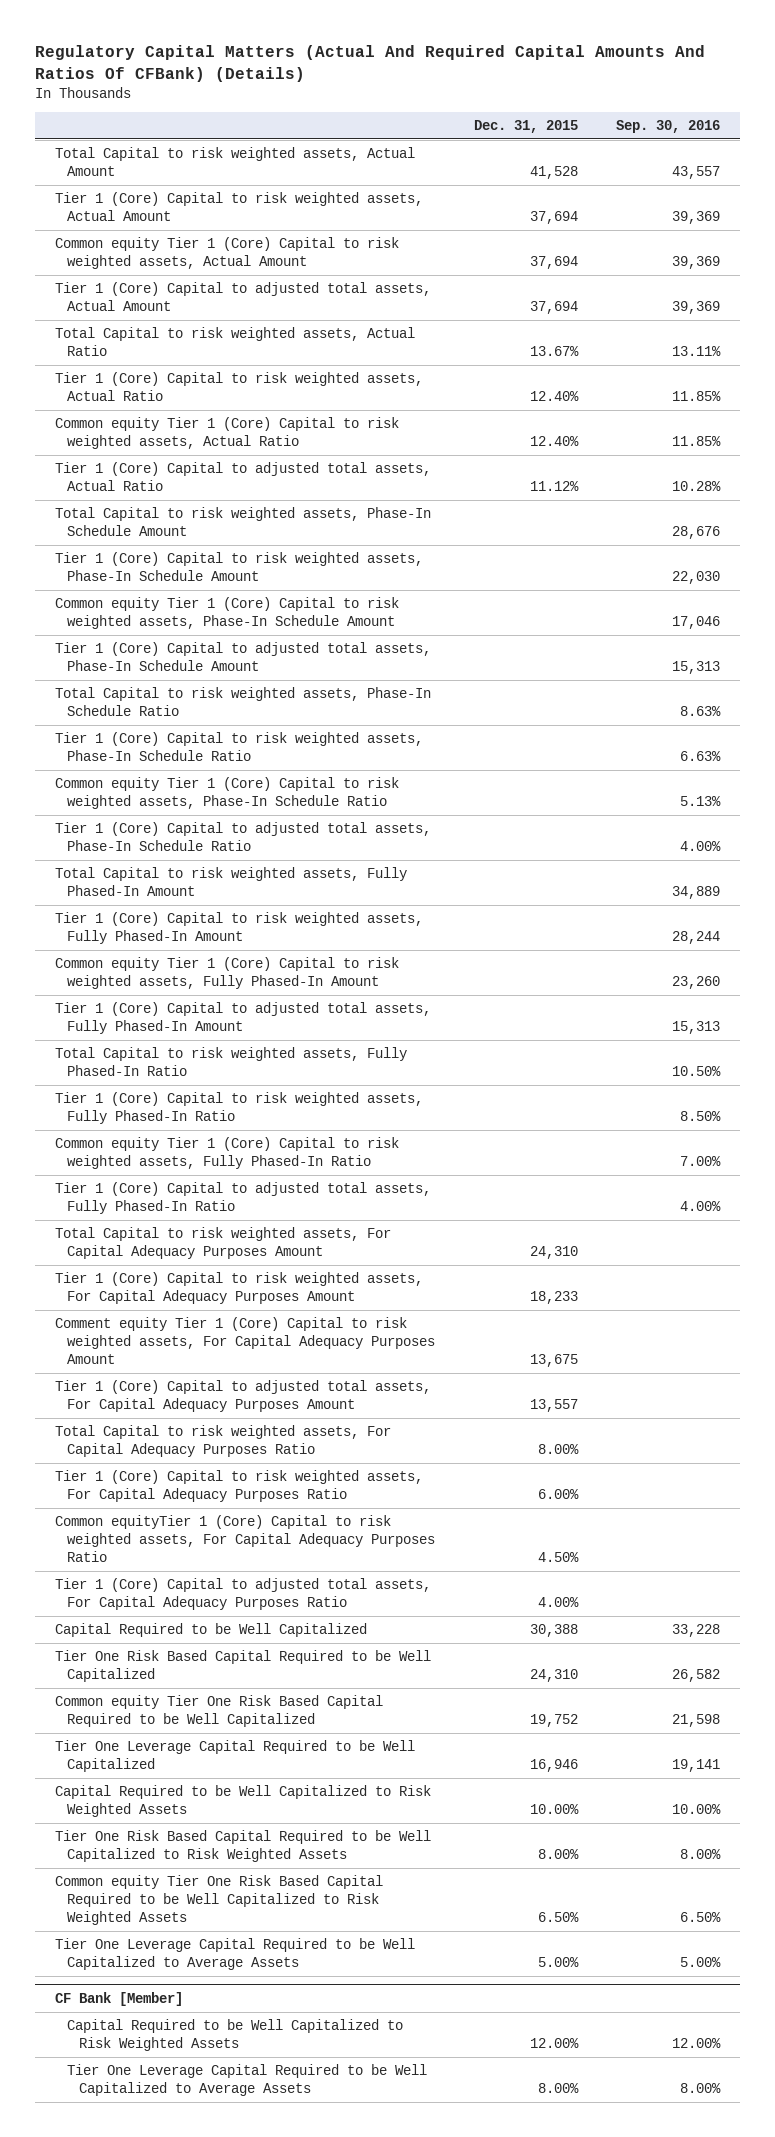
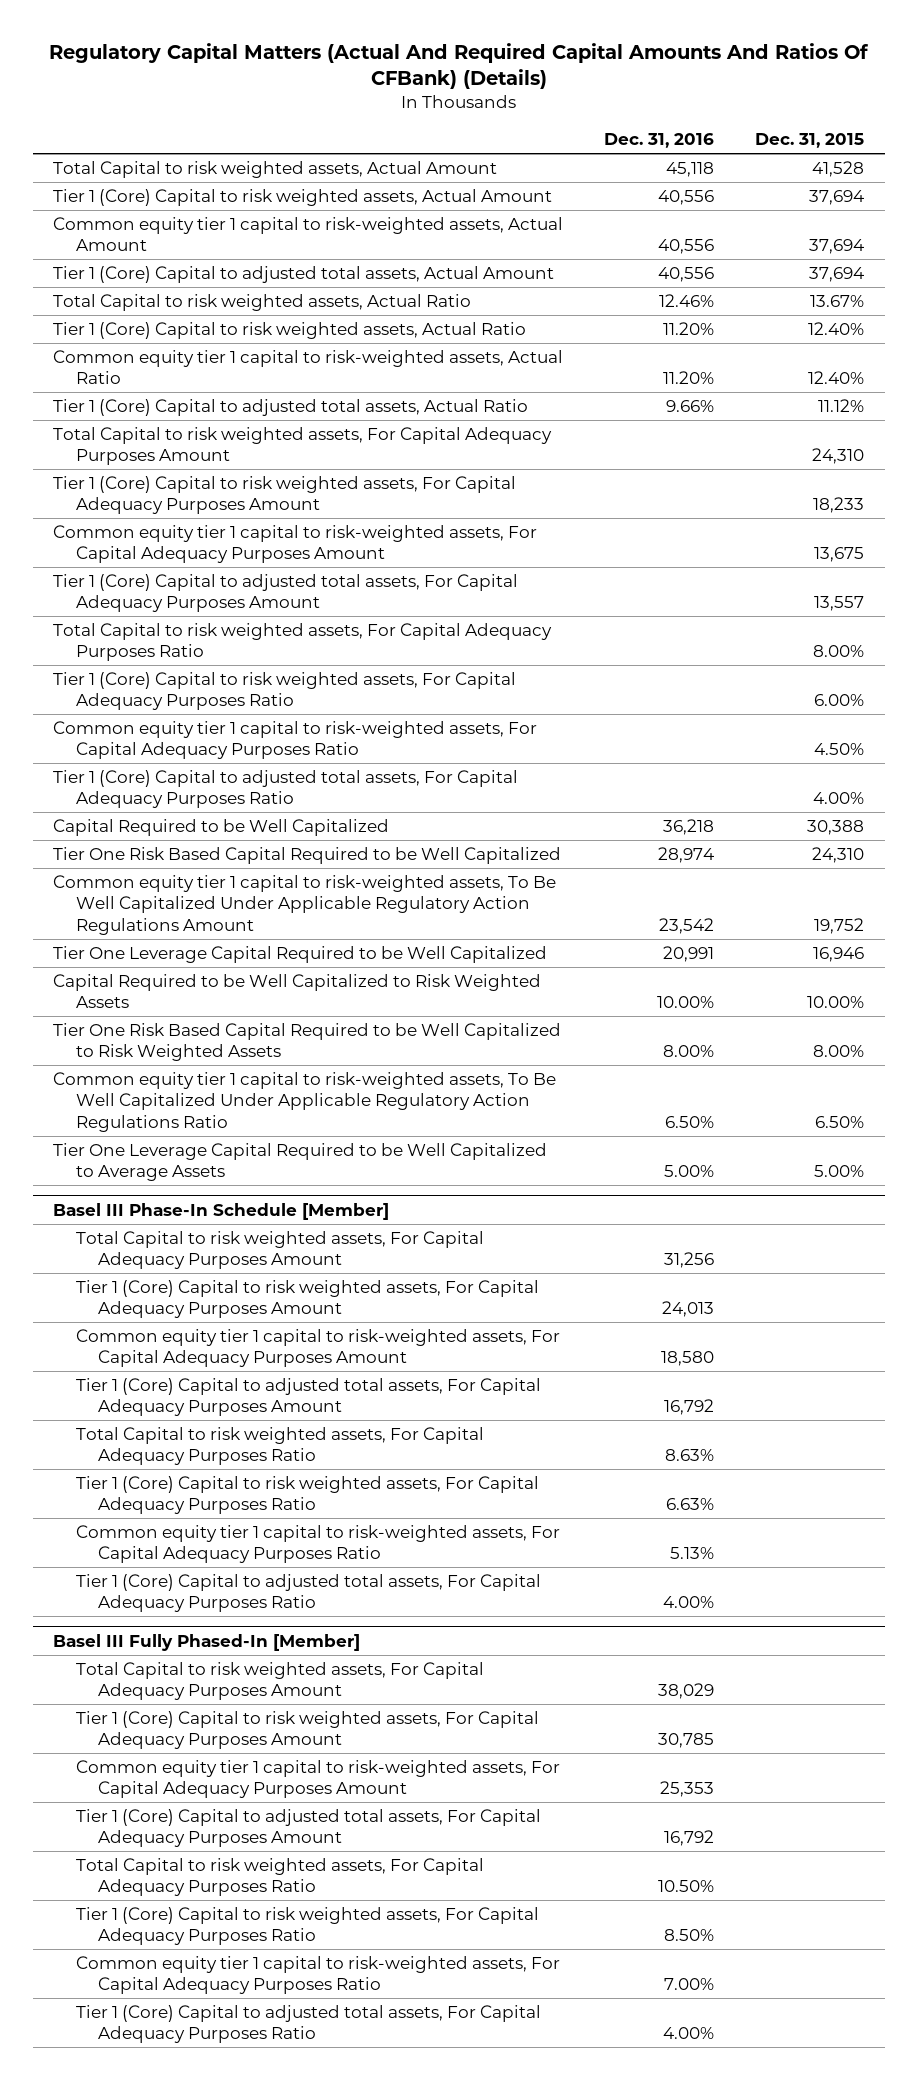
[616,119,721,133] Sep. 30, 2016 -> none
none -> [604,133,715,149] Dec. 31, 2016
[54,237,399,269] Common equity Tier 1 (Core) Capital to risk weighted assets, Actual Amount -> [53,216,564,252] Common equity tier 1 capital to risk-weighted assets, Actual Amount
[54,417,399,449] Common equity Tier 1 (Core) Capital to risk weighted assets, Actual Ratio -> [53,349,564,385] Common equity tier 1 capital to risk-weighted assets, Actual Ratio
[54,507,431,536] Total Capital to risk weighted assets, Phase-In Schedule Amount -> none
[54,552,423,581] Tier 1 (Core) Capital to risk weighted assets, Phase-In Schedule Amount -> none
[54,597,399,629] Common equity Tier 1 (Core) Capital to risk weighted assets, Phase-In Schedule Amount -> none
[54,642,431,671] Tier 1 (Core) Capital to adjusted total assets, Phase-In Schedule Amount -> none
[54,687,431,716] Total Capital to risk weighted assets, Phase-In Schedule Ratio -> none
[54,732,423,761] Tier 1 (Core) Capital to risk weighted assets, Phase-In Schedule Ratio -> none
[54,777,399,809] Common equity Tier 1 (Core) Capital to risk weighted assets, Phase-In Schedule Ratio -> none
[54,822,431,851] Tier 1 (Core) Capital to adjusted total assets, Phase-In Schedule Ratio -> none
[54,867,407,896] Total Capital to risk weighted assets, Fully Phased-In Amount -> none
[54,912,423,944] Tier 1 (Core) Capital to risk weighted assets, Fully Phased-In Amount -> none
[54,957,399,989] Common equity Tier 1 (Core) Capital to risk weighted assets, Fully Phased-In Amount -> none
[54,1002,431,1034] Tier 1 (Core) Capital to adjusted total assets, Fully Phased-In Amount -> none
[54,1047,407,1076] Total Capital to risk weighted assets, Fully Phased-In Ratio -> none
[54,1092,423,1124] Tier 1 (Core) Capital to risk weighted assets, Fully Phased-In Ratio -> none
[54,1137,399,1169] Common equity Tier 1 (Core) Capital to risk weighted assets, Fully Phased-In Ratio -> none
[54,1182,431,1214] Tier 1 (Core) Capital to adjusted total assets, Fully Phased-In Ratio -> none
[54,1317,435,1364] Comment equity Tier 1 (Core) Capital to risk weighted assets, For Capital Adequacy Purposes Amount -> [53,524,538,564] Common equity tier 1 capital to risk-weighted assets, For Capital Adequacy Purposes Amount
[54,1515,435,1562] Common equityTier 1 (Core) Capital to risk weighted assets, For Capital Adequacy Purposes Ratio -> [53,720,538,760] Common equity tier 1 capital to risk-weighted assets, For Capital Adequacy Purposes Ratio
[54,1695,383,1727] Common equity Tier One Risk Based Capital Required to be Well Capitalized -> [53,874,557,935] Common equity tier 1 capital to risk-weighted assets, To Be Well Capitalized Under Applicable Regulatory Action Regulations Amount
[54,1875,383,1925] Common equity Tier One Risk Based Capital Required to be Well Capitalized to Risk Weighted Assets -> [53,1071,557,1132] Common equity tier 1 capital to risk-weighted assets, To Be Well Capitalized Under Applicable Regulatory Action Regulations Ratio
[54,1992,183,2007] CF Bank [Member] -> none
[66,2019,403,2051] Capital Required to be Well Capitalized to Risk Weighted Assets -> none
[66,2064,427,2096] Tier One Leverage Capital Required to be Well Capitalized to Average Assets -> none
none -> [53,1202,390,1220] Basel III Phase-In Schedule [Member]
none -> [75,1230,484,1270] Total Capital to risk weighted assets, For Capital Adequacy Purposes Amount
none -> [75,1279,539,1319] Tier 1 (Core) Capital to risk weighted assets, For Capital Adequacy Purposes Amount
none -> [75,1328,560,1368] Common equity tier 1 capital to risk-weighted assets, For Capital Adequacy Purposes Amount
none -> [75,1377,541,1417] Tier 1 (Core) Capital to adjusted total assets, For Capital Adequacy Purposes Amount
none -> [75,1426,484,1466] Total Capital to risk weighted assets, For Capital Adequacy Purposes Ratio
none -> [75,1475,539,1515] Tier 1 (Core) Capital to risk weighted assets, For Capital Adequacy Purposes Ratio
none -> [75,1524,560,1564] Common equity tier 1 capital to risk-weighted assets, For Capital Adequacy Purposes Ratio
none -> [75,1573,541,1613] Tier 1 (Core) Capital to adjusted total assets, For Capital Adequacy Purposes Ratio
none -> [53,1633,361,1651] Basel III Fully Phased-In [Member]
none -> [75,1661,484,1701] Total Capital to risk weighted assets, For Capital Adequacy Purposes Amount
none -> [75,1710,539,1750] Tier 1 (Core) Capital to risk weighted assets, For Capital Adequacy Purposes Amount
none -> [75,1759,560,1799] Common equity tier 1 capital to risk-weighted assets, For Capital Adequacy Purposes Amount
none -> [75,1808,541,1848] Tier 1 (Core) Capital to adjusted total assets, For Capital Adequacy Purposes Amount
none -> [75,1857,484,1897] Total Capital to risk weighted assets, For Capital Adequacy Purposes Ratio
none -> [75,1906,539,1946] Tier 1 (Core) Capital to risk weighted assets, For Capital Adequacy Purposes Ratio
none -> [75,1955,560,1995] Common equity tier 1 capital to risk-weighted assets, For Capital Adequacy Purposes Ratio
none -> [75,2004,541,2044] Tier 1 (Core) Capital to adjusted total assets, For Capital Adequacy Purposes Ratio

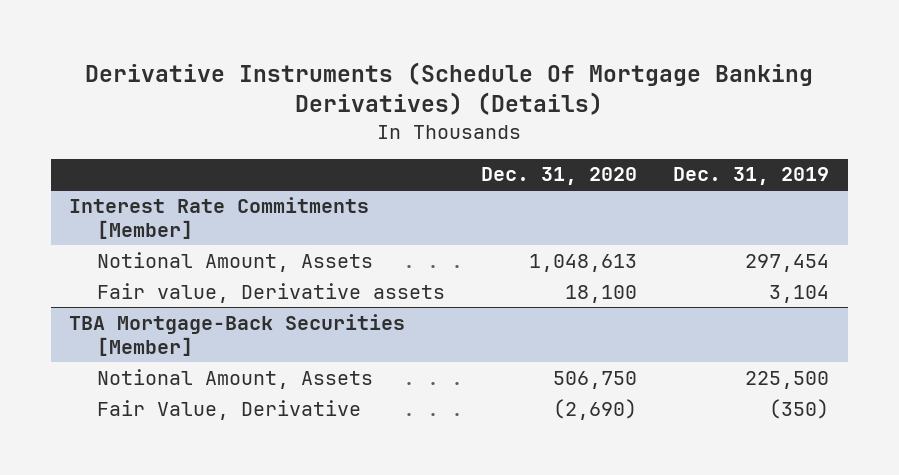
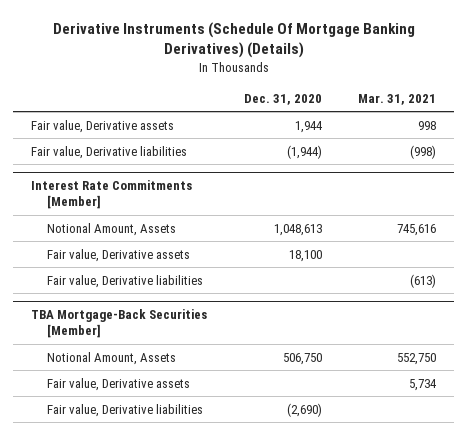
[673,167,830,186] Dec. 31, 2019 -> none
none -> [357,93,436,105] Mar. 31, 2021
none -> [31,119,175,133] Fair value, Derivative assets
none -> [31,145,188,159] Fair value, Derivative liabilities
none -> [46,274,203,288] Fair value, Derivative liabilities
none -> [46,377,190,391] Fair value, Derivative assets
[96,399,361,420] Fair Value, Derivative -> [46,403,203,417] Fair value, Derivative liabilities

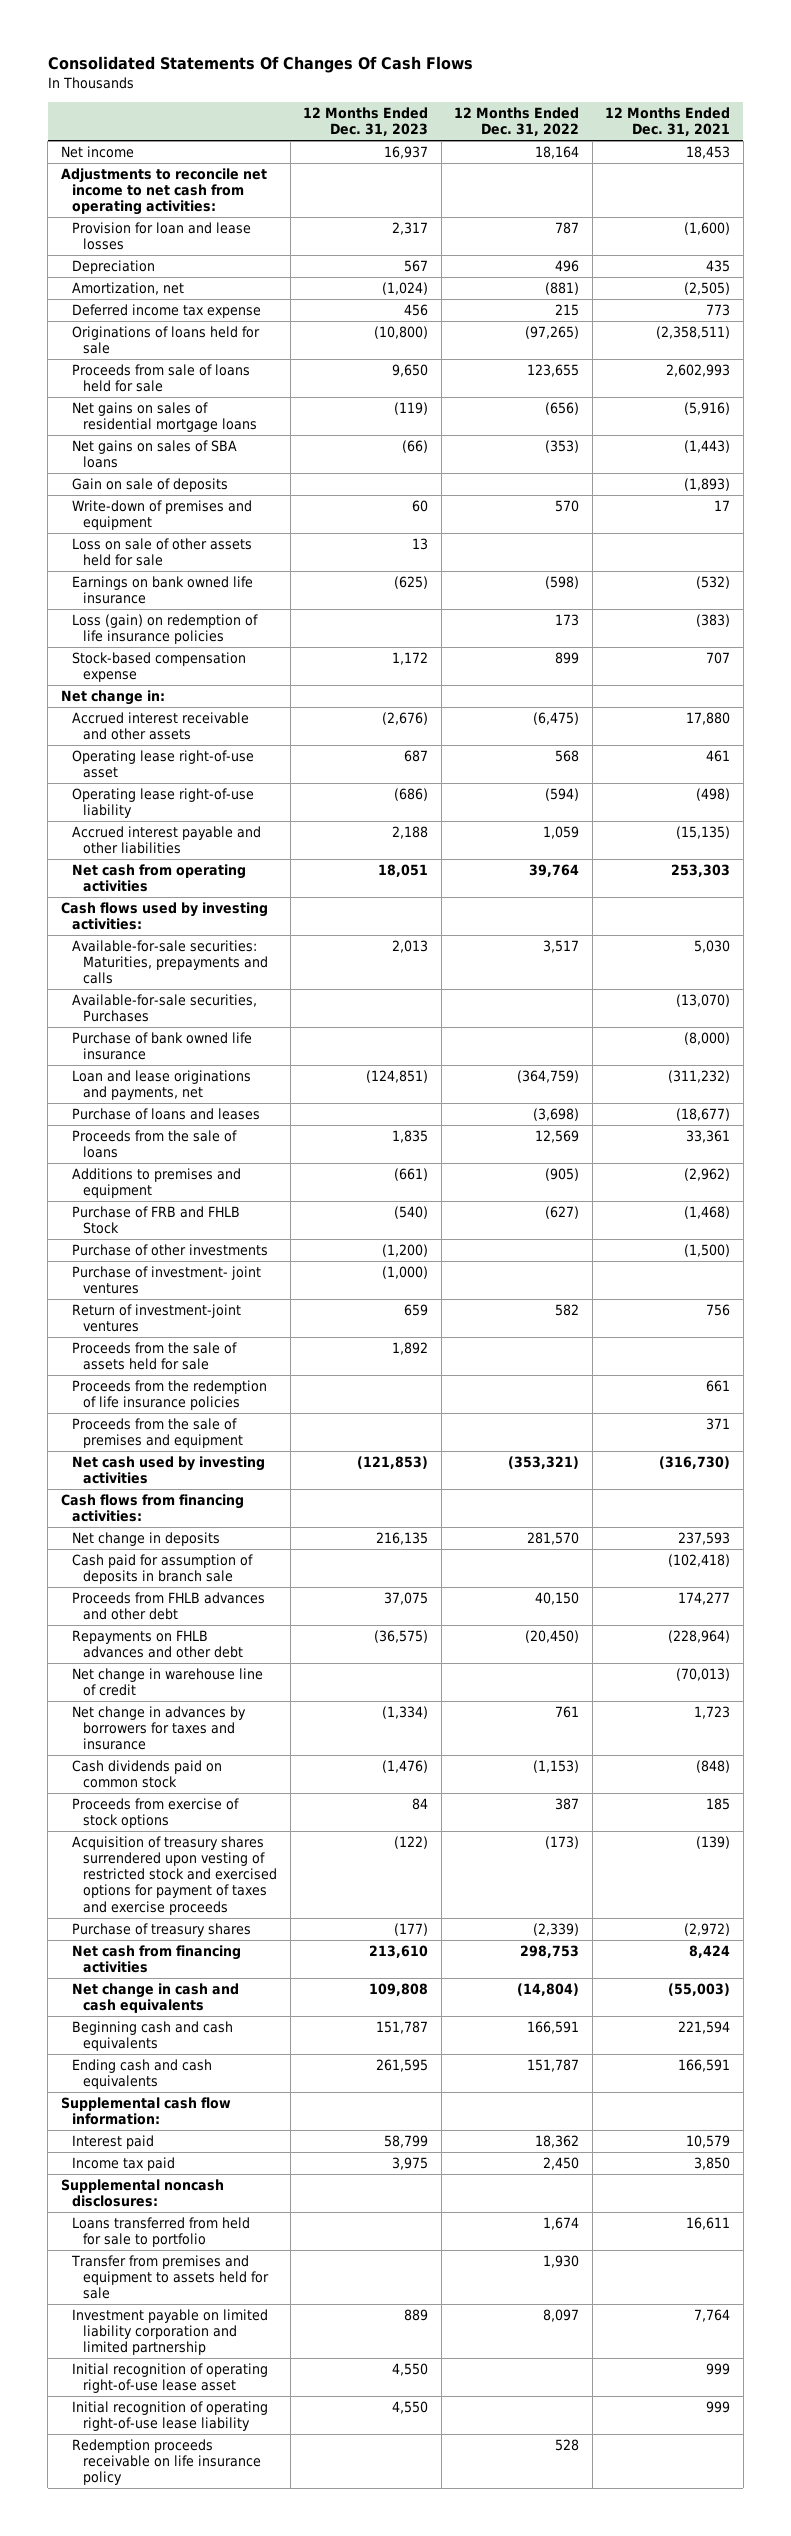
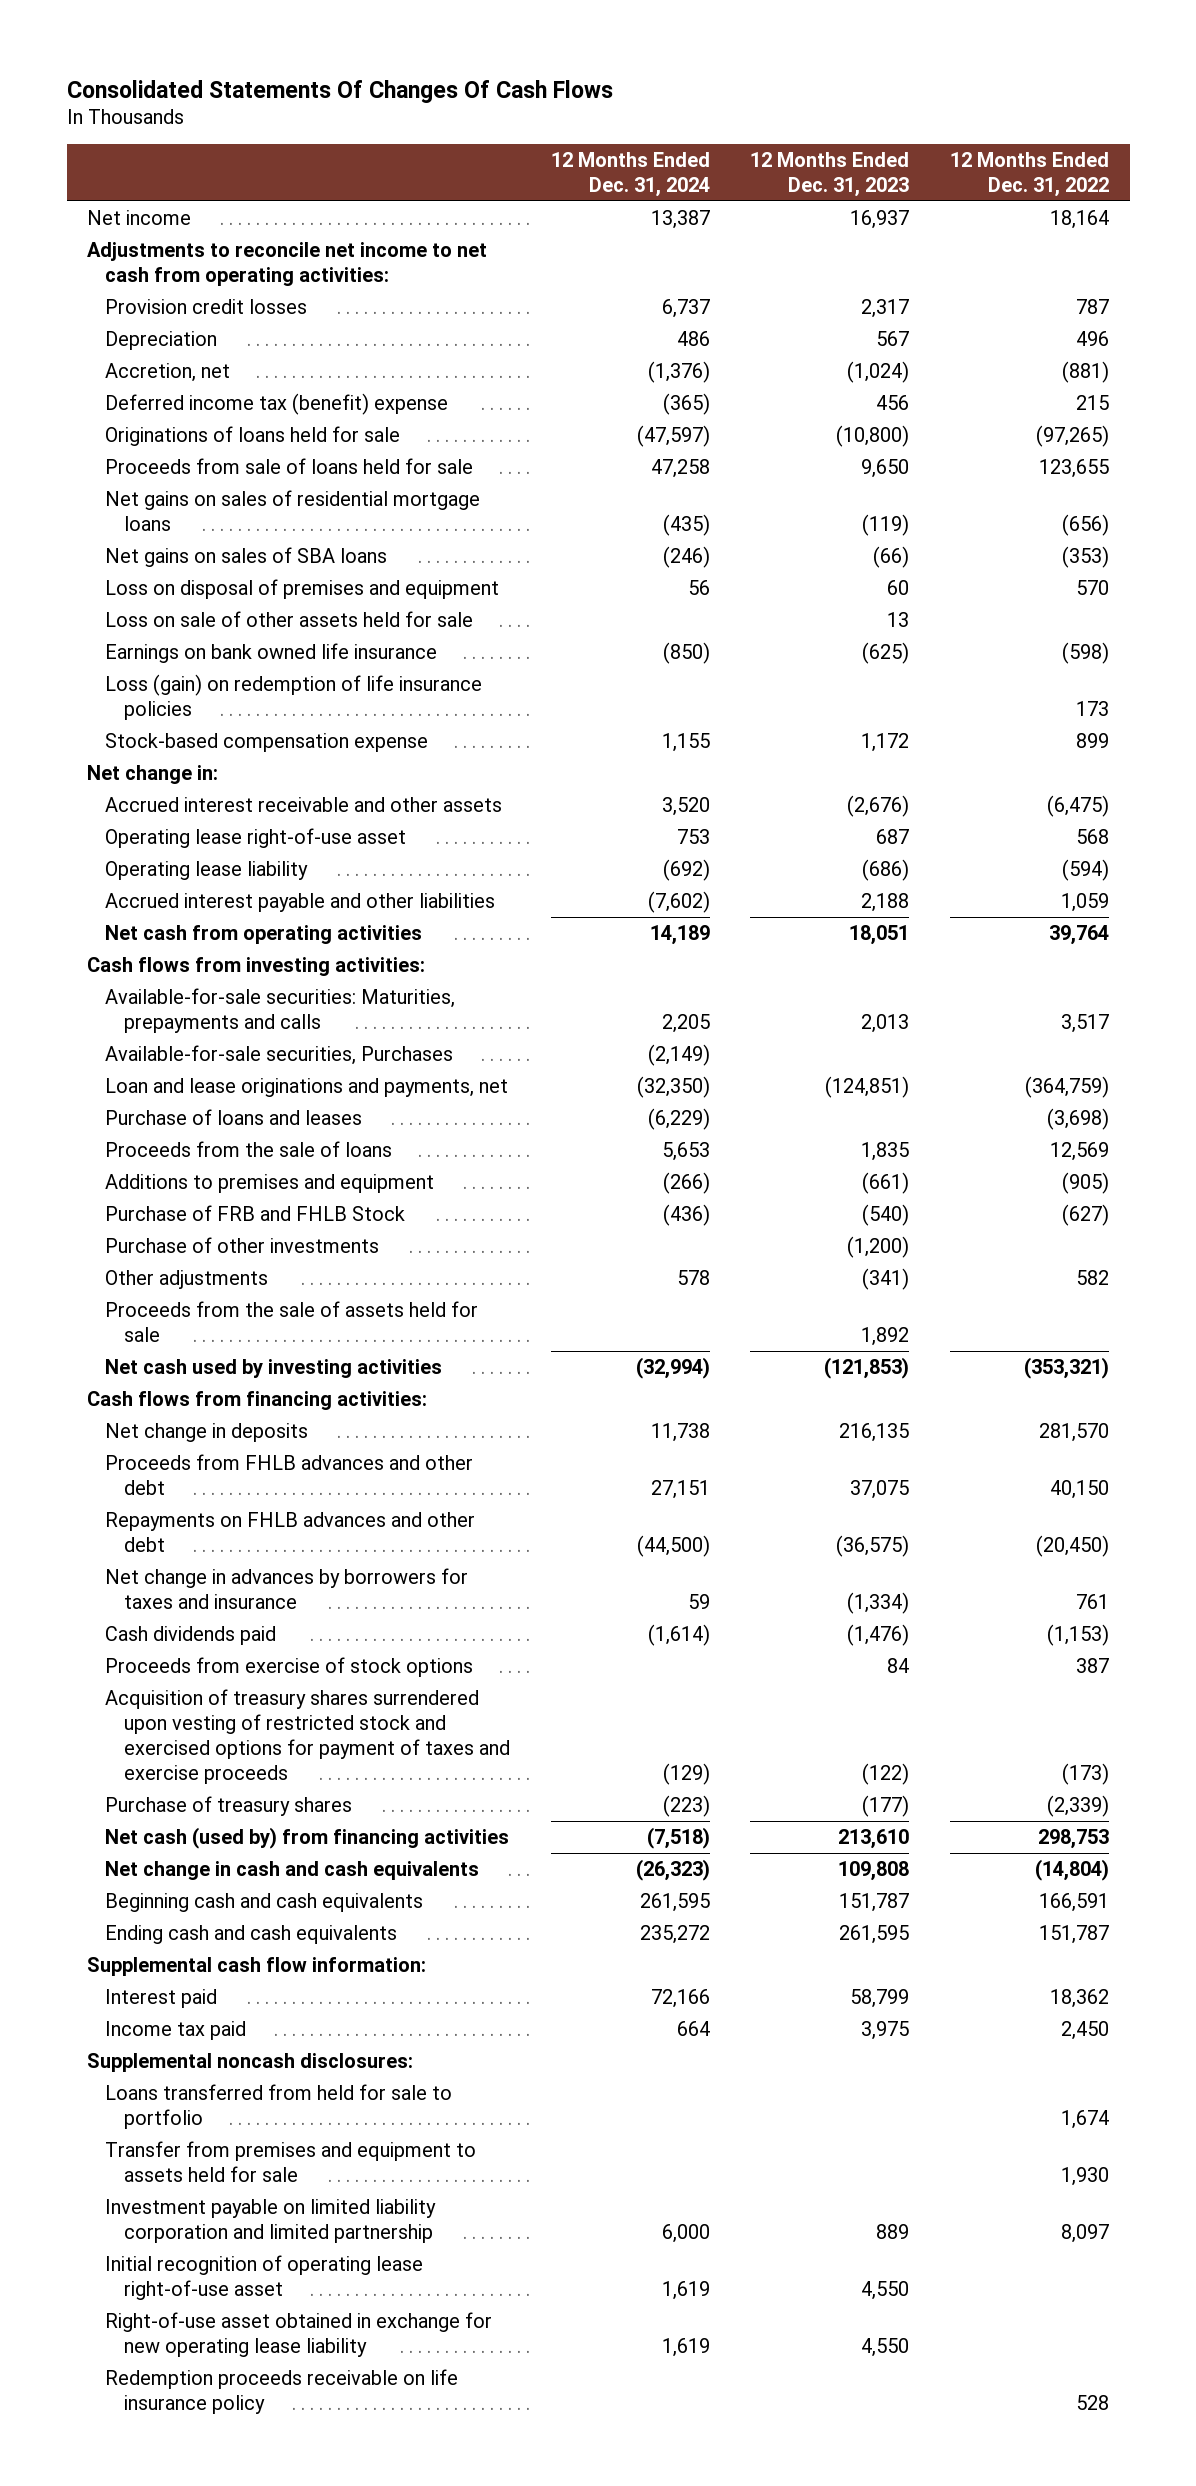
[605,107,731,137] 12 Months Ended Dec. 31, 2021 -> none
none -> [550,152,710,198] 12 Months Ended Dec. 31, 2024
[71,222,251,251] Provision for loan and lease losses -> [105,298,308,314] Provision credit losses
[71,282,184,296] Amortization, net -> [105,362,231,382] Accretion, net
[71,304,261,319] Deferred income tax expense -> [105,392,449,415] Deferred income tax (benefit) expense
[71,478,228,493] Gain on sale of deposits -> none
[71,500,252,531] Write-down of premises and equipment -> [105,578,500,599] Loss on disposal of premises and equipment
[71,788,254,819] Operating lease right-of-use liability -> [105,860,309,880] Operating lease liability
[60,902,268,931] Cash flows used by investing activities: -> [87,956,426,976] Cash flows from investing activities:
[71,1032,252,1061] Purchase of bank owned life insurance -> none
[71,1266,261,1295] Purchase of investment- joint ventures -> none
[71,1304,241,1333] Return of investment-joint ventures -> none
none -> [105,1269,269,1289] Other adjustments
[71,1380,267,1411] Proceeds from the redemption of life insurance policies -> none
[71,1418,244,1449] Proceeds from the sale of premises and equipment -> none
[71,1554,253,1585] Cash paid for assumption of deposits in branch sale -> none
[71,1668,263,1697] Net change in warehouse line of credit -> none
[71,1760,222,1789] Cash dividends paid on common stock -> [105,1625,277,1645] Cash dividends paid
[71,1945,241,1974] Net cash from financing activities -> [105,1826,510,1849] Net cash (used by) from financing activities
[71,2363,268,2394] Initial recognition of operating right-of-use lease asset -> [105,2254,424,2300] Initial recognition of operating lease right-of-use asset
[71,2401,268,2432] Initial recognition of operating right-of-use lease liability -> [105,2311,493,2357] Right-of-use asset obtained in exchange for new operating lease liability

